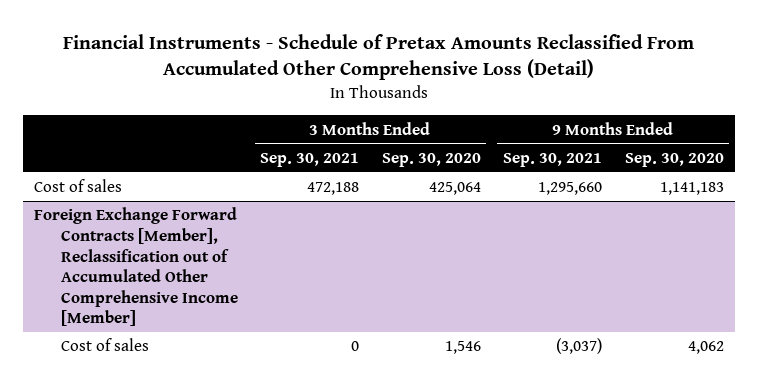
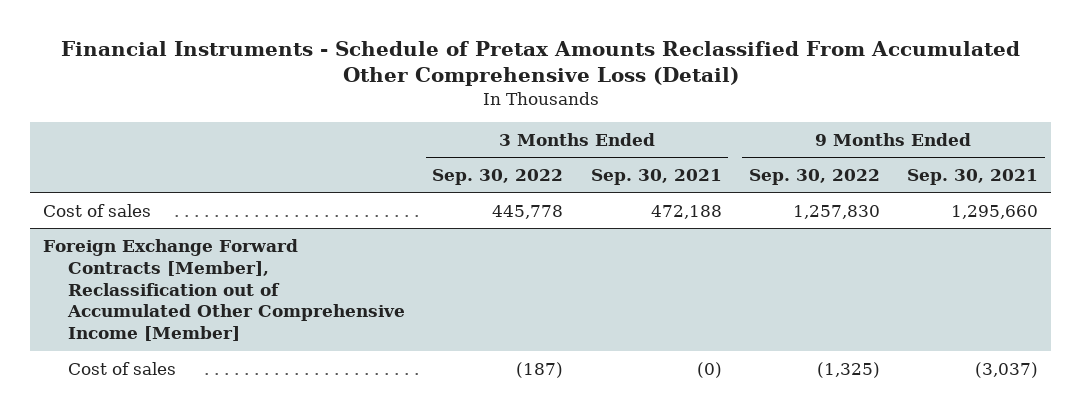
[381,152,481,167] Sep. 30, 2020 -> none
[624,152,724,167] Sep. 30, 2020 -> none
none -> [432,168,564,185] Sep. 30, 2022
none -> [748,168,880,185] Sep. 30, 2022
[351,341,360,352] 0 -> [696,361,722,378] (0)

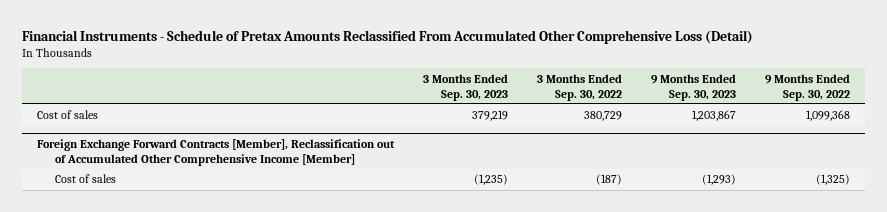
[590,168,722,185] Sep. 30, 2021 -> none
[906,168,1038,185] Sep. 30, 2021 -> none
none -> [422,73,508,101] 3 Months Ended Sep. 30, 2023
none -> [651,73,737,101] 9 Months Ended Sep. 30, 2023
[492,204,564,219] 445,778 -> [584,111,623,122] 380,729
[792,204,880,219] 1,257,830 -> [806,110,851,122] 1,099,368

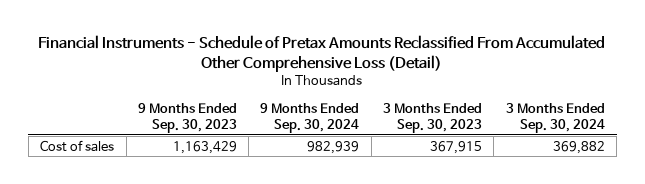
[537,73,623,101] 3 Months Ended Sep. 30, 2022 -> none
[765,73,851,101] 9 Months Ended Sep. 30, 2022 -> none
none -> [260,102,360,134] 9 Months Ended Sep. 30, 2024
none -> [505,102,605,134] 3 Months Ended Sep. 30, 2024
[36,138,395,166] Foreign Exchange Forward Contracts [Member], Reclassification out of Accumulated Other Comprehensive Income [Member] -> none
[54,174,116,184] Cost of sales -> none
[471,110,508,122] 379,219 -> [430,140,483,154] 367,915
[692,110,737,122] 1,203,867 -> [172,140,237,154] 1,163,429

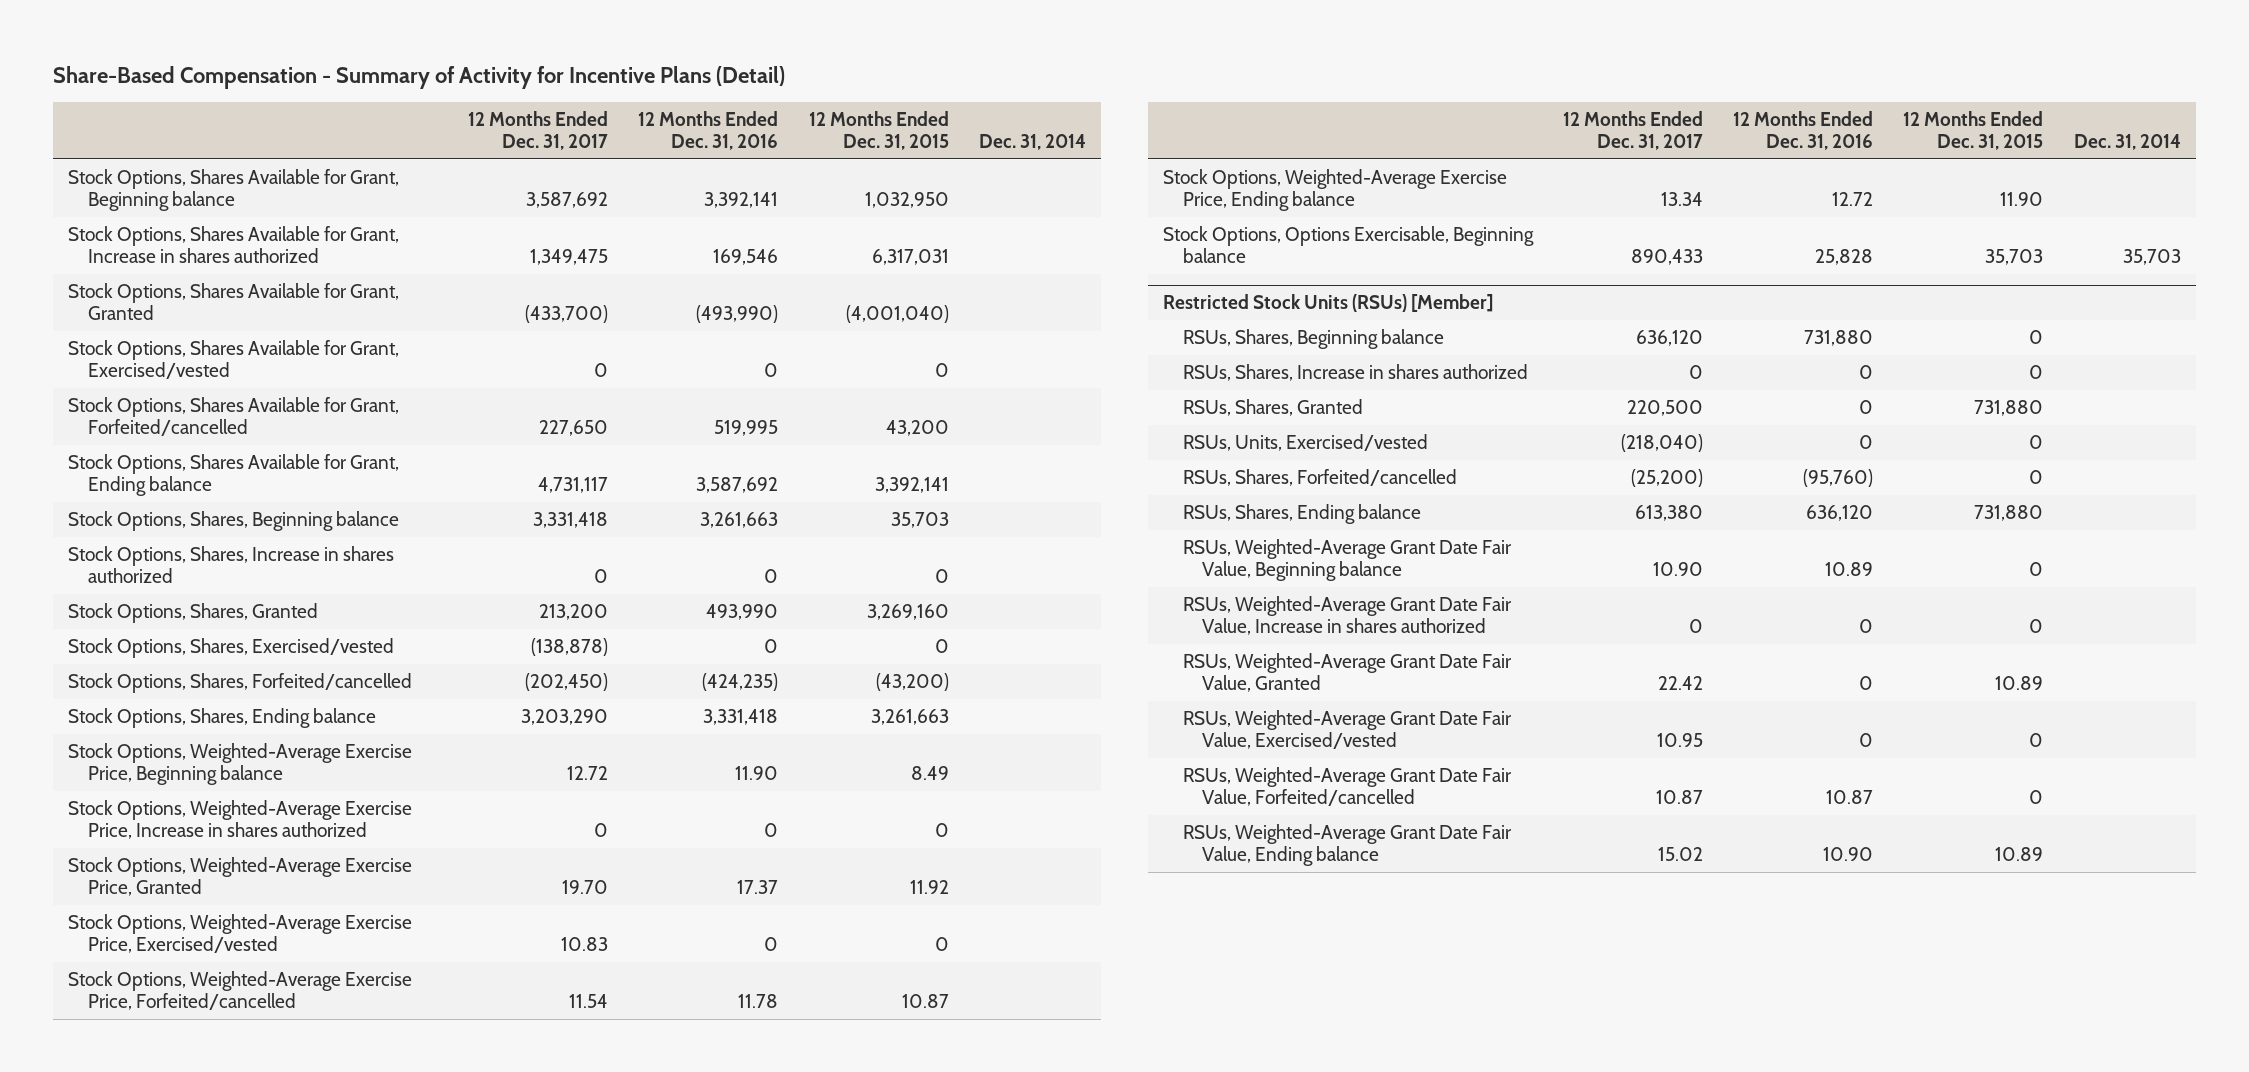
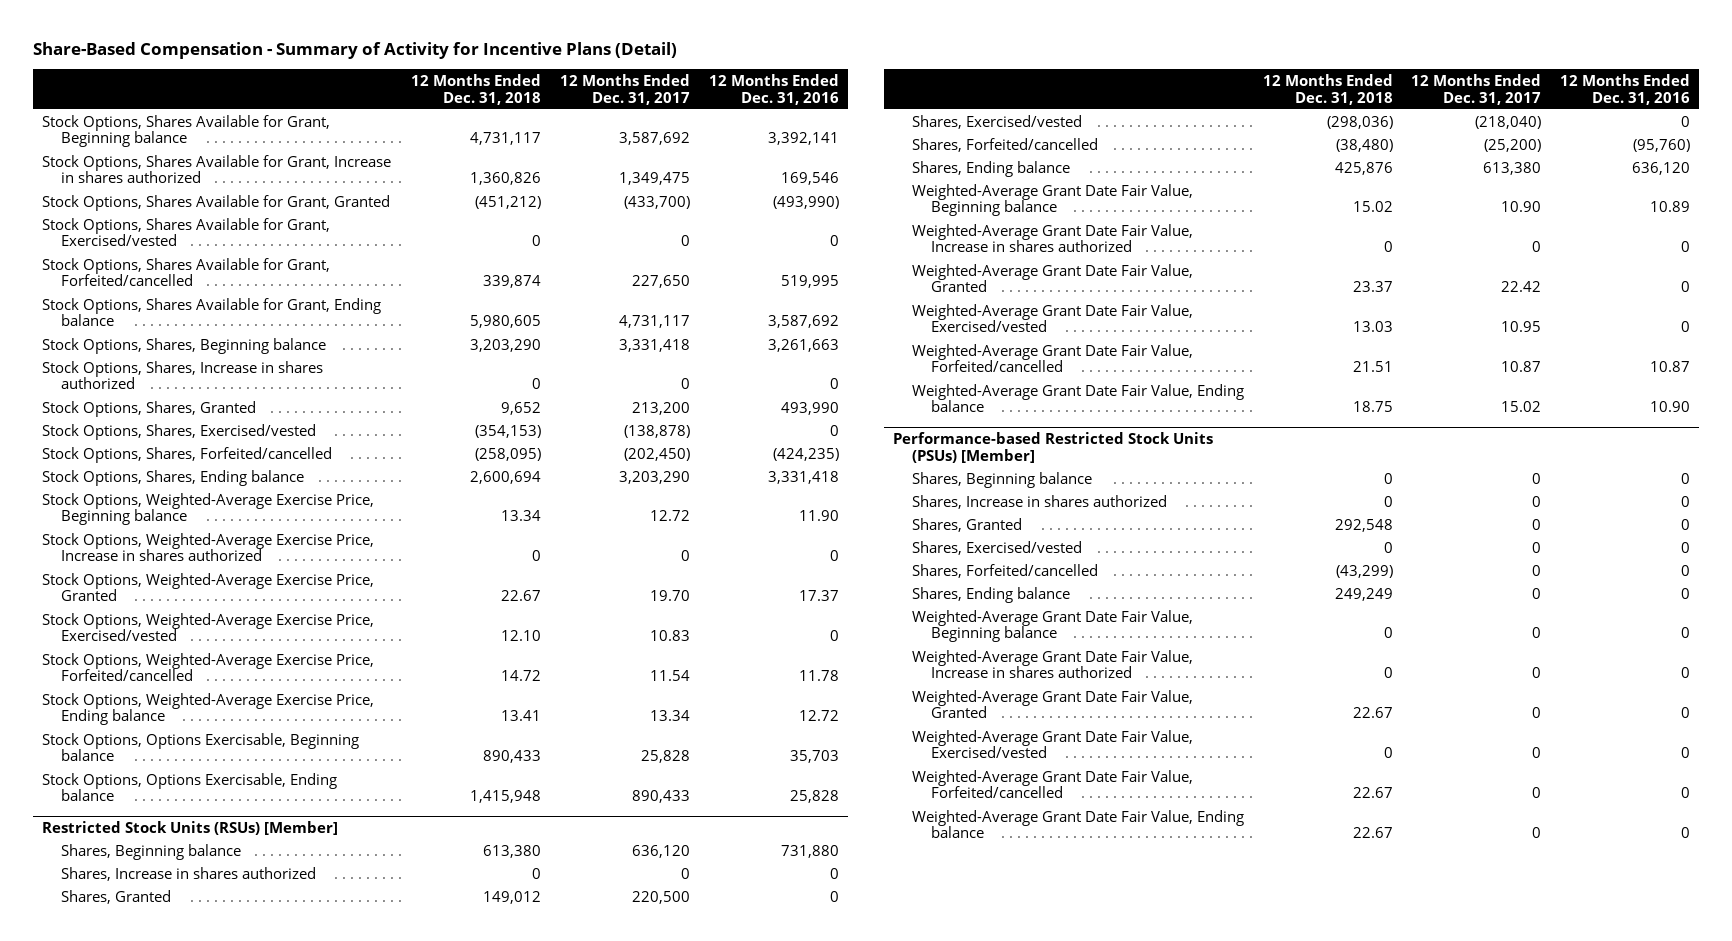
[808,110,949,151] 12 Months Ended Dec. 31, 2015 -> none
[978,134,1086,151] Dec. 31, 2014 -> none
none -> [411,73,542,105] 12 Months Ended Dec. 31, 2018
[1631,249,1704,266] 890,433 -> [641,750,691,764] 25,828
[1815,249,1874,266] 25,828 -> [789,750,839,764] 35,703
none -> [41,772,337,802] Stock Options, Options Exercisable, Ending balance
[1182,329,1444,350] RSUs, Shares, Beginning balance -> [60,843,241,860] Shares, Beginning balance
[1182,364,1528,382] RSUs, Shares, Increase in shares authorized -> [60,866,316,881] Shares, Increase in shares authorized
[1182,399,1363,417] RSUs, Shares, Granted -> [60,889,171,904] Shares, Granted
[1182,434,1428,452] RSUs, Units, Exercised/vested -> [911,114,1082,129] Shares, Exercised/vested
[1182,469,1457,487] RSUs, Shares, Forfeited/cancelled -> [911,137,1098,152] Shares, Forfeited/cancelled
[1182,504,1421,525] RSUs, Shares, Ending balance -> [911,160,1070,177] Shares, Ending balance
[1182,539,1512,582] RSUs, Weighted-Average Grant Date Fair Value, Beginning balance -> [911,183,1193,217] Weighted-Average Grant Date Fair Value, Beginning balance
[1182,596,1512,636] RSUs, Weighted-Average Grant Date Fair Value, Increase in shares authorized -> [911,223,1193,253] Weighted-Average Grant Date Fair Value, Increase in shares authorized
[1182,653,1512,693] RSUs, Weighted-Average Grant Date Fair Value, Granted -> [911,263,1193,293] Weighted-Average Grant Date Fair Value, Granted
[1182,710,1512,750] RSUs, Weighted-Average Grant Date Fair Value, Exercised/vested -> [911,303,1193,333] Weighted-Average Grant Date Fair Value, Exercised/vested
[1182,767,1512,807] RSUs, Weighted-Average Grant Date Fair Value, Forfeited/cancelled -> [911,343,1193,373] Weighted-Average Grant Date Fair Value, Forfeited/cancelled
[1182,824,1512,867] RSUs, Weighted-Average Grant Date Fair Value, Ending balance -> [911,383,1244,413] Weighted-Average Grant Date Fair Value, Ending balance
none -> [893,432,1214,463] Performance-based Restricted Stock Units (PSUs) [Member]
none -> [911,471,1092,488] Shares, Beginning balance
none -> [911,494,1167,509] Shares, Increase in shares authorized
none -> [911,517,1022,532] Shares, Granted
none -> [911,540,1082,555] Shares, Exercised/vested
none -> [911,563,1098,578] Shares, Forfeited/cancelled
none -> [911,586,1070,603] Shares, Ending balance
none -> [911,609,1193,643] Weighted-Average Grant Date Fair Value, Beginning balance
none -> [911,649,1193,679] Weighted-Average Grant Date Fair Value, Increase in shares authorized
none -> [911,689,1193,719] Weighted-Average Grant Date Fair Value, Granted
none -> [911,729,1193,759] Weighted-Average Grant Date Fair Value, Exercised/vested
none -> [911,769,1193,799] Weighted-Average Grant Date Fair Value, Forfeited/cancelled
none -> [911,809,1244,839] Weighted-Average Grant Date Fair Value, Ending balance

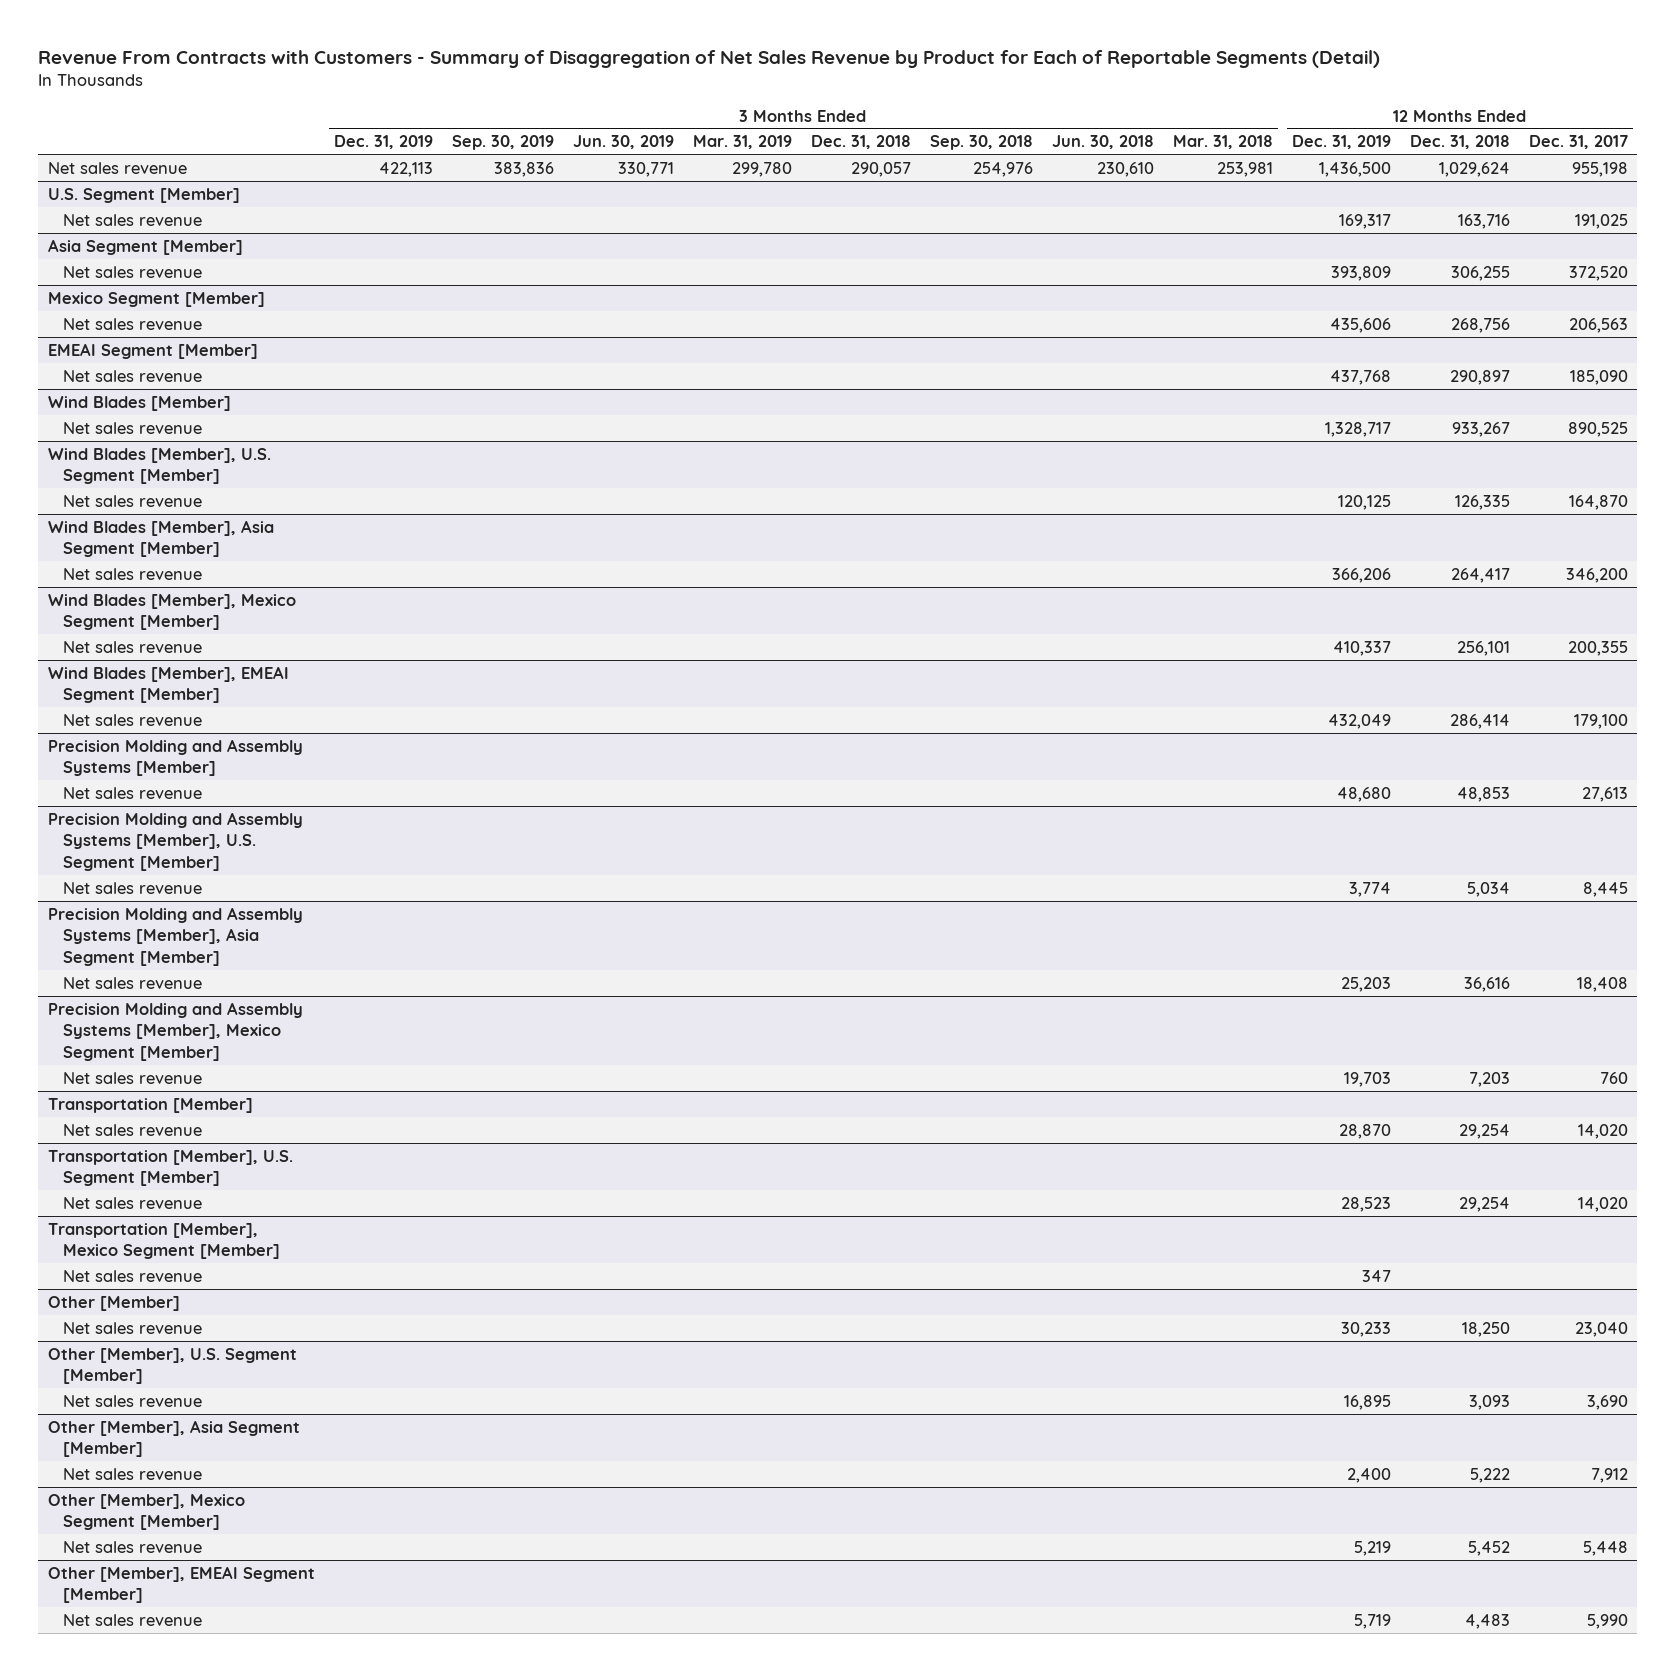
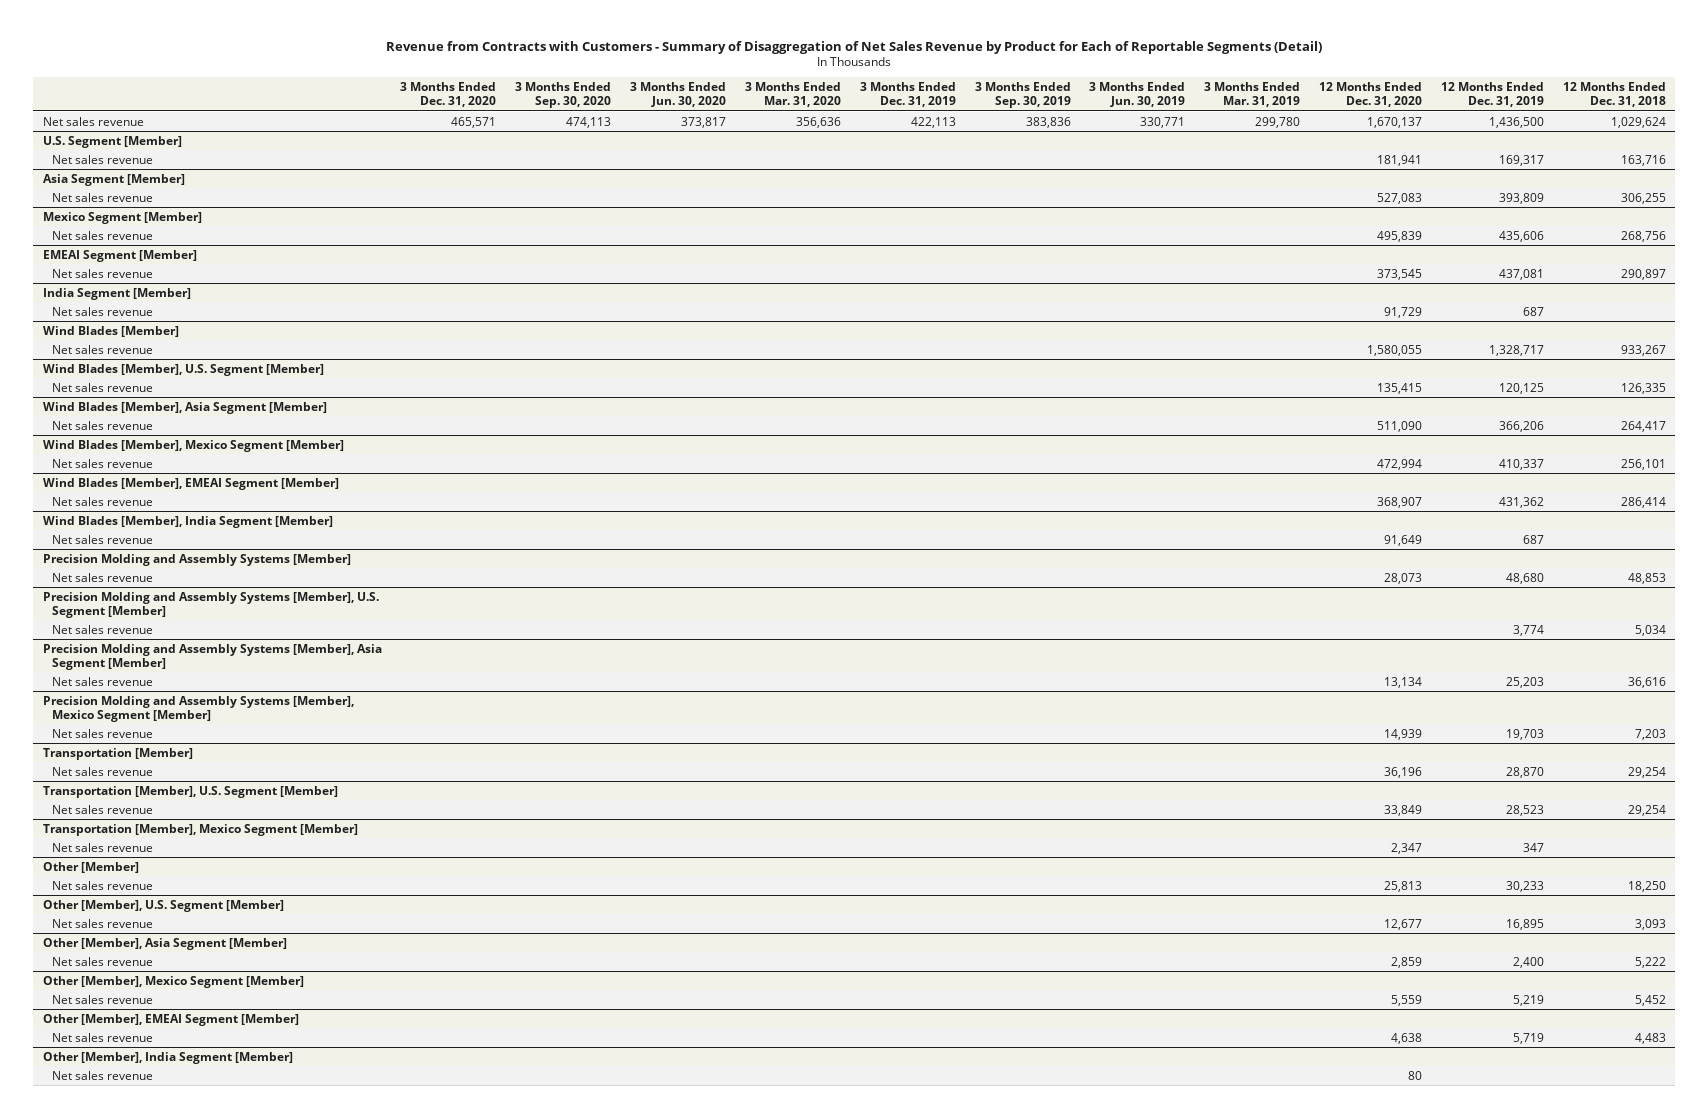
[38,49,1381,68] Revenue From Contracts with Customers - Summary of Disaggregation of Net Sales Revenue by Product for Each of Reportable Segments (Detail) -> [386,40,1323,54] Revenue from Contracts with Customers - Summary of Disaggregation of Net Sales Revenue by Product for Each of Reportable Segments (Detail)
[810,135,911,150] Dec. 31, 2018 -> none
[929,135,1033,151] Sep. 30, 2018 -> none
[1051,135,1154,150] Jun. 30, 2018 -> none
[1172,135,1273,150] Mar. 31, 2018 -> none
[1528,135,1628,150] Dec. 31, 2017 -> none
none -> [400,81,497,108] 3 Months Ended Dec. 31, 2020
none -> [515,81,612,109] 3 Months Ended Sep. 30, 2020
none -> [630,81,727,108] 3 Months Ended Jun. 30, 2020
none -> [744,81,841,108] 3 Months Ended Mar. 31, 2020
none -> [1319,81,1423,108] 12 Months Ended Dec. 31, 2020
[1329,369,1391,385] 437,768 -> [1498,268,1544,280] 437,081
none -> [42,287,191,300] India Segment [Member]
none -> [51,306,153,316] Net sales revenue
[1327,713,1391,729] 432,049 -> [1498,496,1544,508] 431,362
none -> [42,515,333,528] Wind Blades [Member], India Segment [Member]
none -> [51,534,153,544] Net sales revenue
none -> [42,1051,293,1064] Other [Member], India Segment [Member]
none -> [51,1070,153,1080] Net sales revenue

